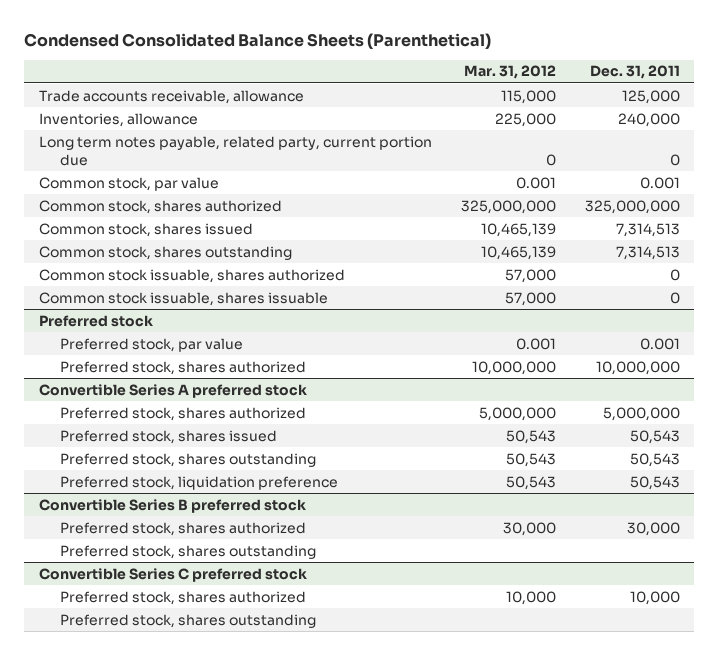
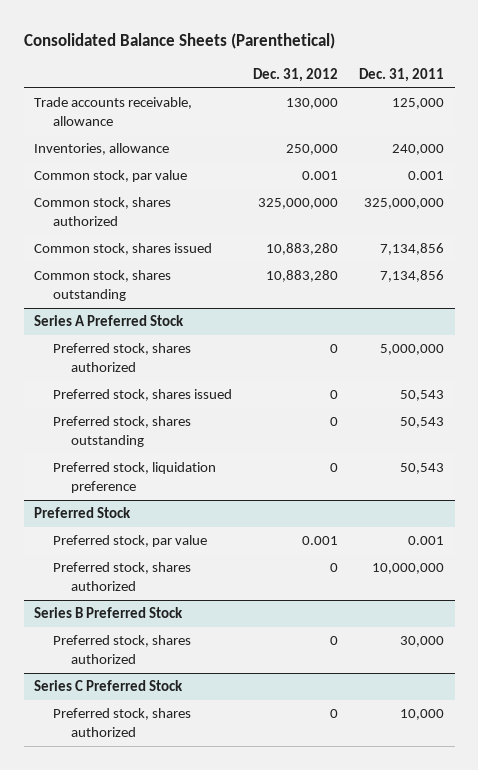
[24,32,492,49] Condensed Consolidated Balance Sheets (Parenthetical) -> [23,33,335,50] Consolidated Balance Sheets (Parenthetical)
[463,65,556,80] Mar. 31, 2012 -> none
none -> [252,68,338,83] Dec. 31, 2012
[38,135,432,166] Long term notes payable, related party, current portion due -> none
[38,268,345,283] Common stock issuable, shares authorized -> none
[38,291,328,306] Common stock issuable, shares issuable -> none
[38,314,153,327] Preferred stock -> none
[60,337,244,352] Preferred stock, par value -> none
[60,360,307,375] Preferred stock, shares authorized -> none
[615,222,680,237] 7,314,513 -> [379,243,444,256] 7,134,856
[615,245,680,260] 7,314,513 -> [379,270,444,283] 7,134,856
[38,383,307,398] Convertible Series A preferred stock -> [34,315,185,327] Series A Preferred Stock
none -> [34,507,132,519] Preferred Stock
none -> [52,535,207,548] Preferred stock, par value
none -> [52,562,191,591] Preferred stock, shares authorized
[38,498,306,513] Convertible Series B preferred stock -> [34,607,184,619] Series B Preferred Stock
[60,544,317,559] Preferred stock, shares outstanding -> none
[38,567,307,582] Convertible Series C preferred stock -> [34,680,184,692] Series C Preferred Stock
[60,613,317,628] Preferred stock, shares outstanding -> none

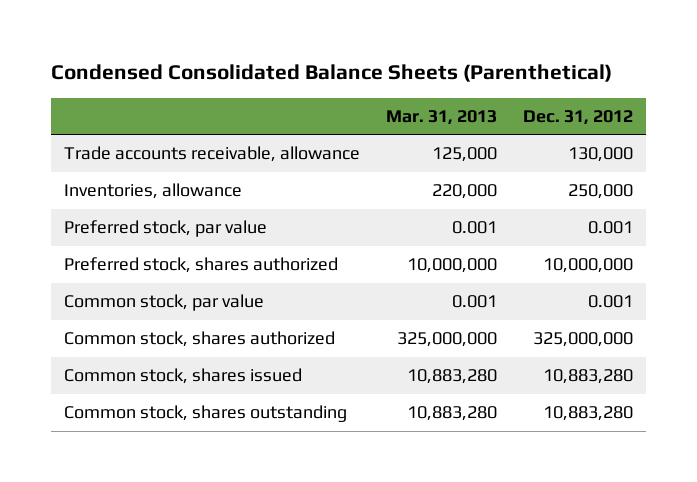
[23,33,335,50] Consolidated Balance Sheets (Parenthetical) -> [51,64,613,83] Condensed Consolidated Balance Sheets (Parenthetical)
[358,68,444,83] Dec. 31, 2011 -> none
none -> [386,109,498,125] Mar. 31, 2013
none -> [64,220,268,238] Preferred stock, par value
none -> [64,257,339,274] Preferred stock, shares authorized
[34,315,185,327] Series A Preferred Stock -> none
[52,343,191,372] Preferred stock, shares authorized -> none
[52,389,232,402] Preferred stock, shares issued -> none
[52,416,191,447] Preferred stock, shares outstanding -> none
[52,462,216,493] Preferred stock, liquidation preference -> none
[34,507,132,519] Preferred Stock -> none
[52,535,207,548] Preferred stock, par value -> none
[52,562,191,591] Preferred stock, shares authorized -> none
[34,607,184,619] Series B Preferred Stock -> none
[52,635,191,664] Preferred stock, shares authorized -> none
[34,680,184,692] Series C Preferred Stock -> none
[52,708,191,737] Preferred stock, shares authorized -> none

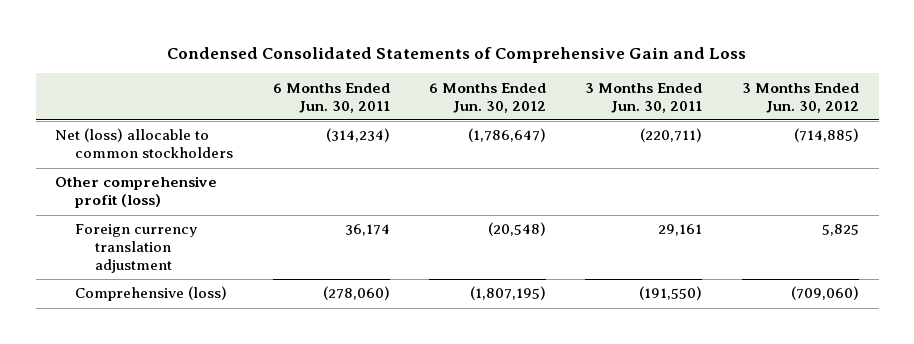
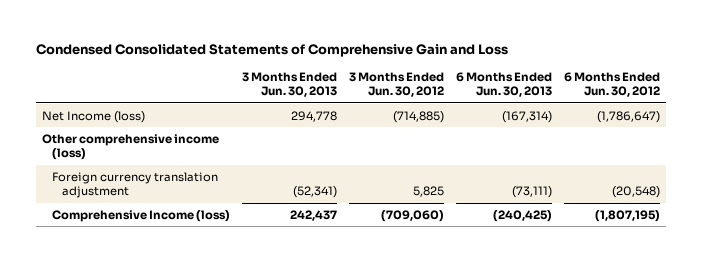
[272,82,390,113] 6 Months Ended Jun. 30, 2011 -> none
[585,82,703,113] 3 Months Ended Jun. 30, 2011 -> none
none -> [241,72,337,98] 3 Months Ended Jun. 30, 2013
none -> [455,72,552,98] 6 Months Ended Jun. 30, 2013
[55,128,234,159] Net (loss) allocable to common stockholders -> [41,110,145,123] Net Income (loss)
[55,176,218,209] Other comprehensive profit (loss) -> [41,133,219,161] Other comprehensive income (loss)
[75,286,228,302] Comprehensive (loss) -> [51,209,230,222] Comprehensive Income (loss)

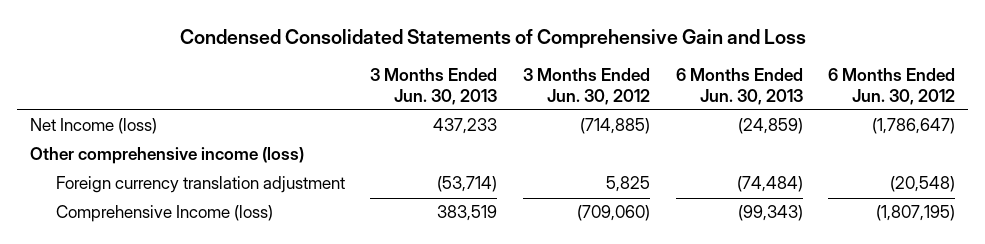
[290,110,337,122] 294,778 -> [433,118,498,135] 437,233
[501,110,552,123] (167,314) -> [737,118,803,135] (24,859)
[292,186,337,199] (52,341) -> [437,176,498,193] (53,714)
[511,186,552,199] (73,111) -> [736,176,803,193] (74,484)
[289,209,337,221] 242,437 -> [437,205,498,222] 383,519
[492,209,552,222] (240,425) -> [737,205,803,222] (99,343)

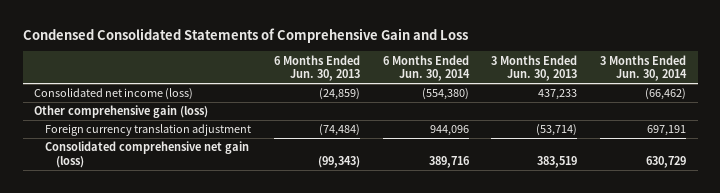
[523,68,651,105] 3 Months Ended Jun. 30, 2012 -> none
[828,68,956,105] 6 Months Ended Jun. 30, 2012 -> none
none -> [382,54,470,82] 6 Months Ended Jun. 30, 2014
none -> [600,54,688,82] 3 Months Ended Jun. 30, 2014
[30,118,158,135] Net Income (loss) -> [33,88,193,101] Consolidated net income (loss)
[30,147,305,165] Other comprehensive income (loss) -> [33,105,208,119] Other comprehensive gain (loss)
[55,205,273,223] Comprehensive Income (loss) -> [44,141,249,168] Consolidated comprehensive net gain (loss)

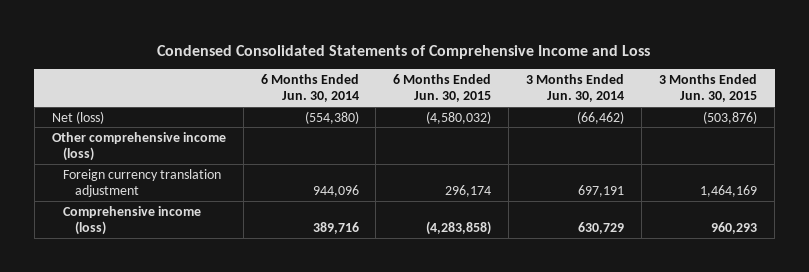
[22,27,468,43] Condensed Consolidated Statements of Comprehensive Gain and Loss -> [157,44,651,59] Condensed Consolidated Statements of Comprehensive Income and Loss
[273,54,360,82] 6 Months Ended Jun. 30, 2013 -> none
[491,54,578,82] 3 Months Ended Jun. 30, 2013 -> none
none -> [393,73,492,103] 6 Months Ended Jun. 30, 2015
none -> [659,73,758,103] 3 Months Ended Jun. 30, 2015
[33,88,193,101] Consolidated net income (loss) -> [51,110,104,124] Net (loss)
[33,105,208,119] Other comprehensive gain (loss) -> [51,131,226,162] Other comprehensive income (loss)
[44,141,249,168] Consolidated comprehensive net gain (loss) -> [63,205,202,236] Comprehensive income (loss)

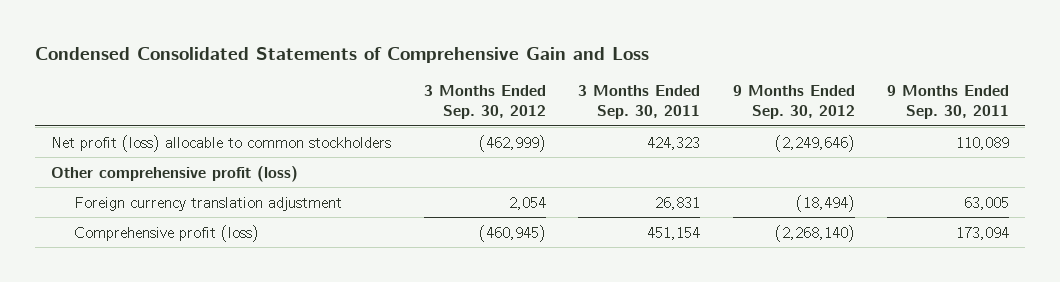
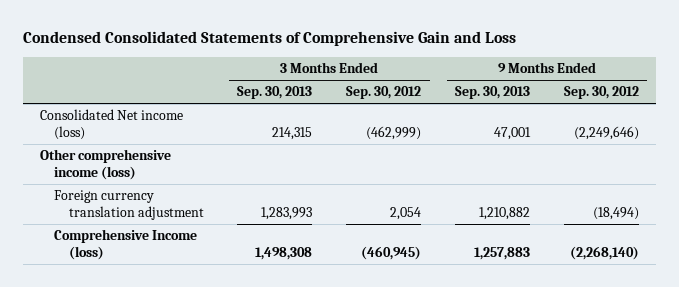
[578,85,701,120] 3 Months Ended Sep. 30, 2011 -> none
[887,85,1010,120] 9 Months Ended Sep. 30, 2011 -> none
none -> [237,86,313,100] Sep. 30, 2013
none -> [455,86,531,100] Sep. 30, 2013
[51,134,392,152] Net profit (loss) allocable to common stockholders -> [39,109,183,140] Consolidated Net income (loss)
[51,165,299,182] Other comprehensive profit (loss) -> [39,149,171,180] Other comprehensive income (loss)
[74,224,260,242] Comprehensive profit (loss) -> [54,229,198,260] Comprehensive Income (loss)

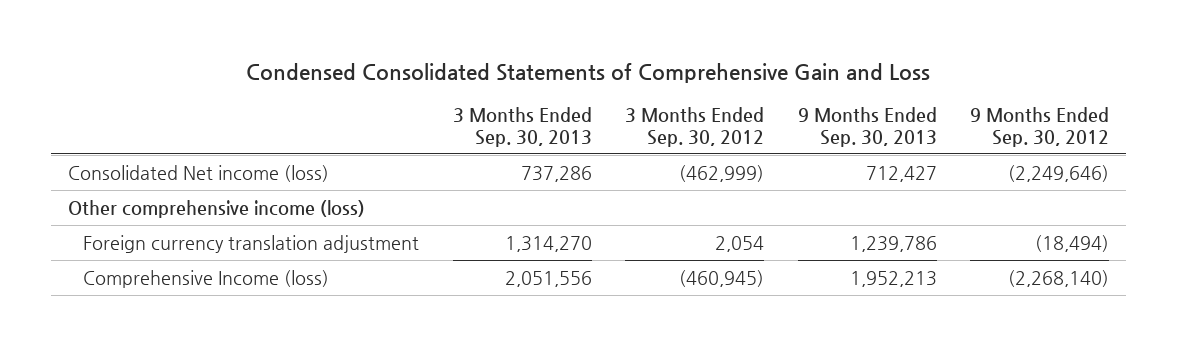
[272,126,313,140] 214,315 -> [520,165,592,182] 737,286
[494,126,532,140] 47,001 -> [865,165,937,182] 712,427
[261,206,313,220] 1,283,993 -> [504,235,592,252] 1,314,270
[479,206,531,220] 1,210,882 -> [849,235,937,252] 1,239,786
[255,246,313,260] 1,498,308 -> [504,270,592,287] 2,051,556
[474,246,531,260] 1,257,883 -> [849,270,937,287] 1,952,213

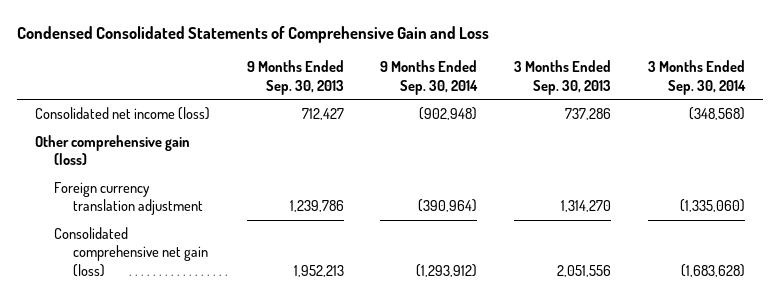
[625,106,765,147] 3 Months Ended Sep. 30, 2012 -> none
[970,106,1110,147] 9 Months Ended Sep. 30, 2012 -> none
none -> [380,60,479,95] 9 Months Ended Sep. 30, 2014
none -> [647,60,746,95] 3 Months Ended Sep. 30, 2014
[67,164,329,182] Consolidated Net income (loss) -> [34,107,210,121] Consolidated net income (loss)
[67,199,365,218] Other comprehensive income (loss) -> [34,135,190,166] Other comprehensive gain (loss)
[83,269,330,288] Comprehensive Income (loss) -> [54,227,209,277] Consolidated comprehensive net gain (loss)

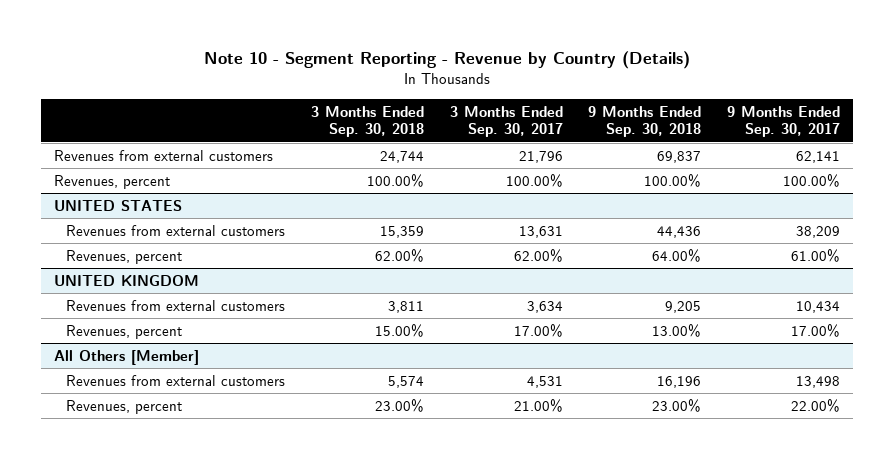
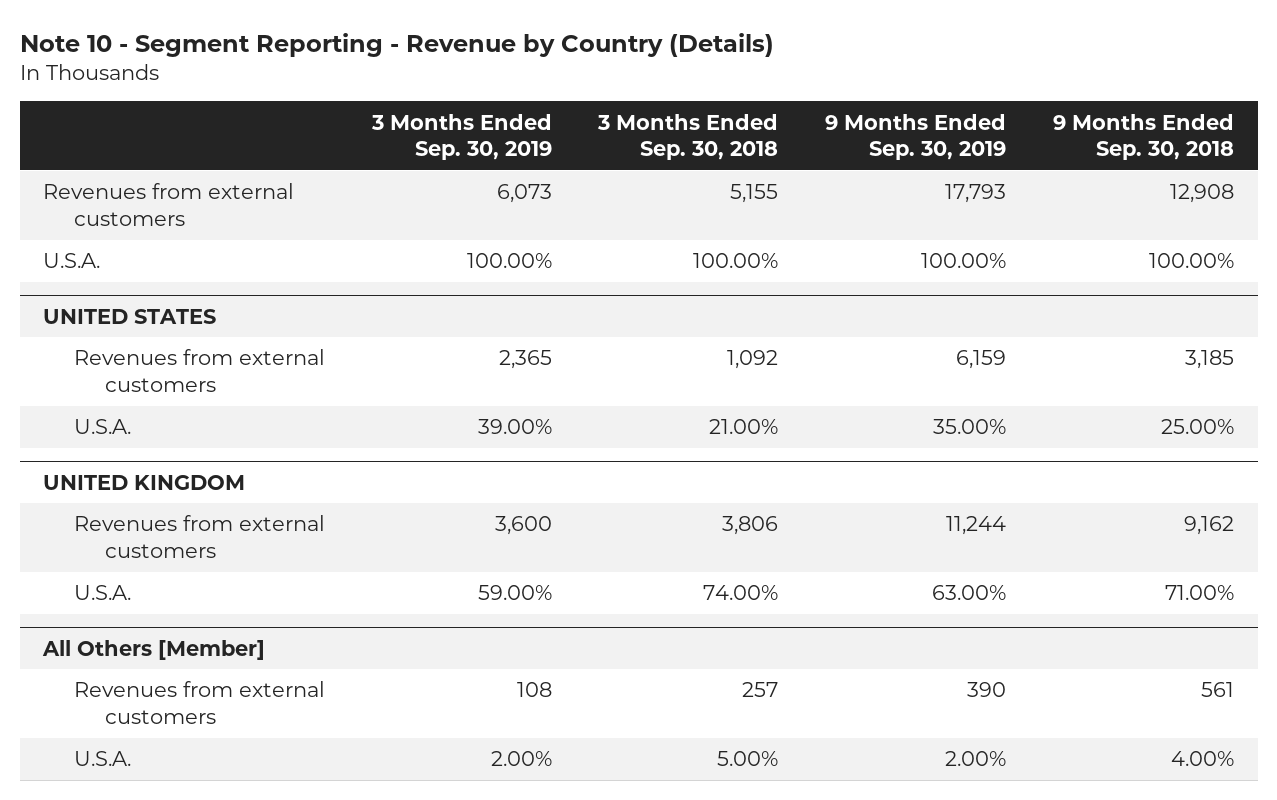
[449,105,563,138] 3 Months Ended Sep. 30, 2017 -> none
[726,105,840,138] 9 Months Ended Sep. 30, 2017 -> none
none -> [370,113,552,161] 3 Months Ended Sep. 30, 2019
none -> [825,113,1007,161] 9 Months Ended Sep. 30, 2019
[54,174,171,189] Revenues, percent -> none
[379,150,424,163] 24,744 -> [730,184,779,204] 5,155
[657,150,702,163] 69,837 -> [1170,184,1235,204] 12,908
none -> [43,253,101,269] U.S.A.
[66,249,183,264] Revenues, percent -> none
[379,225,424,238] 15,359 -> [727,350,779,370] 1,092
[657,225,702,238] 44,436 -> [1185,350,1235,370] 3,185
none -> [73,419,131,435] U.S.A.
[66,324,183,339] Revenues, percent -> none
[387,300,424,313] 3,811 -> [722,516,779,536] 3,806
[665,300,702,313] 9,205 -> [1184,516,1235,536] 9,162
none -> [73,585,131,601] U.S.A.
[66,399,183,414] Revenues, percent -> none
[387,375,424,388] 5,574 -> [742,682,779,698] 257
[657,375,702,388] 16,196 -> [1201,682,1235,698] 561
none -> [73,751,131,767] U.S.A.

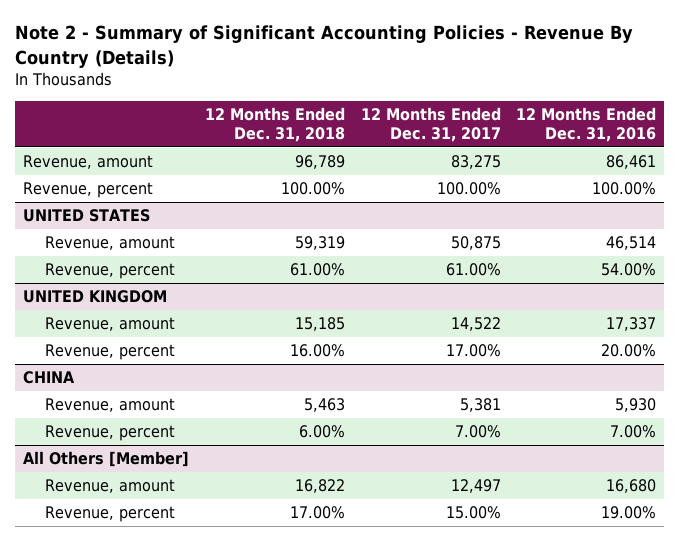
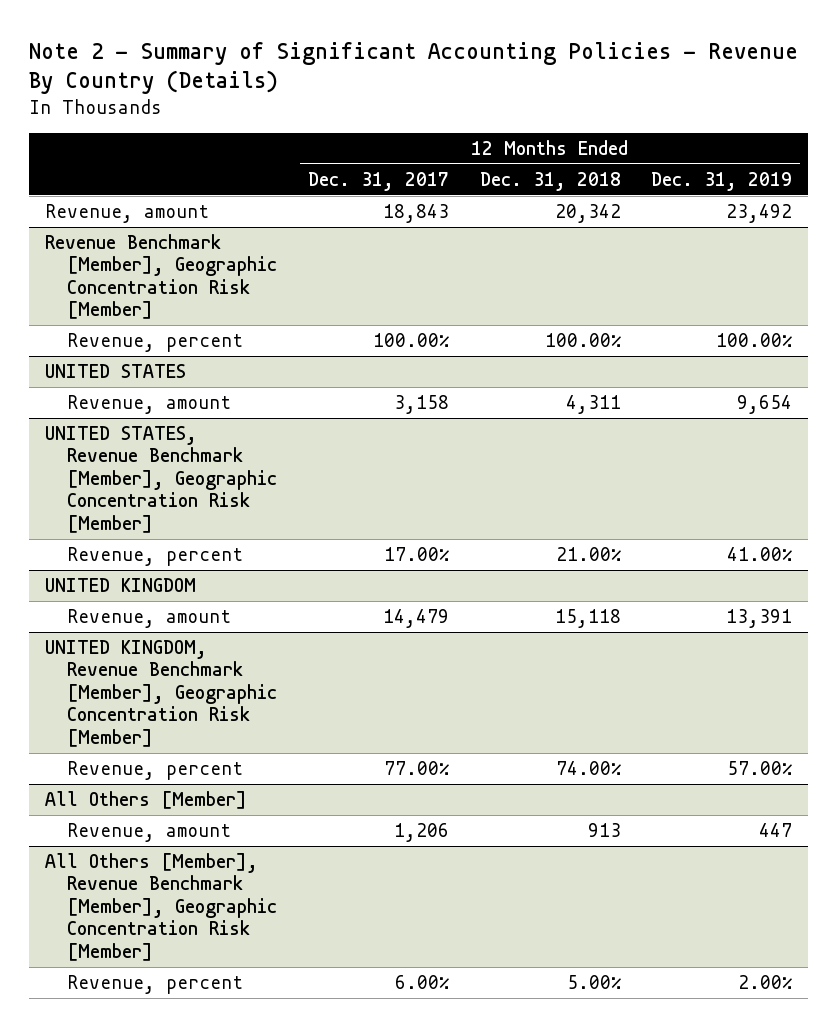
[516,106,657,143] 12 Months Ended Dec. 31, 2016 -> none
none -> [651,171,793,191] Dec. 31, 2019
[294,155,345,170] 96,789 -> [554,204,621,224] 20,342
[450,155,501,170] 83,275 -> [382,204,449,224] 18,843
none -> [44,234,278,320] Revenue Benchmark [Member], Geographic Concentration Risk [Member]
[294,236,345,251] 59,319 -> [565,395,621,415] 4,311
[450,236,501,251] 50,875 -> [393,395,449,415] 3,158
none -> [44,426,278,533] UNITED STATES, Revenue Benchmark [Member], Geographic Concentration Risk [Member]
[289,263,345,277] 61.00% -> [555,547,622,562] 21.00%
[445,263,501,277] 61.00% -> [383,547,450,562] 17.00%
[22,371,75,385] CHINA -> none
[45,398,176,413] Revenue, amount -> none
[45,425,176,442] Revenue, percent -> none
[294,317,345,332] 15,185 -> [554,609,621,629] 15,118
[450,317,501,332] 14,522 -> [382,609,449,629] 14,479
none -> [44,640,278,747] UNITED KINGDOM, Revenue Benchmark [Member], Geographic Concentration Risk [Member]
[289,344,345,358] 16.00% -> [555,761,622,776] 74.00%
[445,344,501,358] 17.00% -> [383,761,450,776] 77.00%
[294,479,345,494] 16,822 -> [587,823,621,838] 913
[450,479,501,494] 12,497 -> [393,823,449,843] 1,206
none -> [44,853,278,961] All Others [Member], Revenue Benchmark [Member], Geographic Concentration Risk [Member]
[289,506,345,520] 17.00% -> [566,975,622,990] 5.00%
[445,506,501,520] 15.00% -> [394,975,450,990] 6.00%

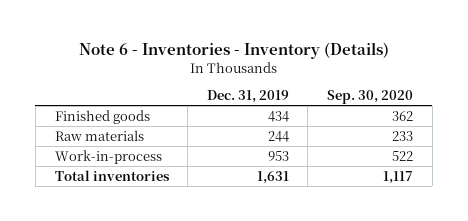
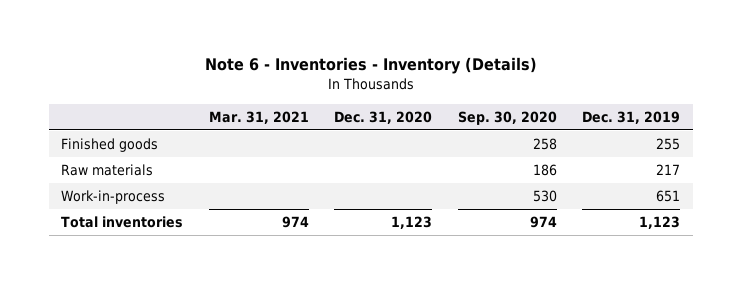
none -> [208,110,309,124] Mar. 31, 2021
none -> [334,110,433,124] Dec. 31, 2020
[267,110,289,122] 434 -> [656,138,681,151] 255
[392,110,414,121] 362 -> [532,138,557,151] 258
[267,130,289,142] 244 -> [656,164,681,176] 217
[392,130,414,141] 233 -> [532,164,557,177] 186
[267,150,289,161] 953 -> [656,190,681,203] 651
[392,150,414,161] 522 -> [532,190,557,203] 530
[256,170,289,184] 1,631 -> [639,216,681,230] 1,123
[383,170,414,184] 1,117 -> [529,216,557,229] 974

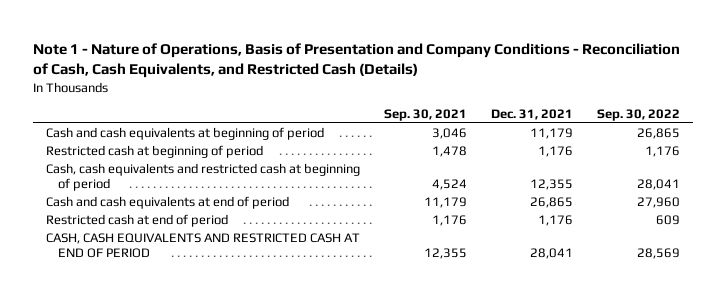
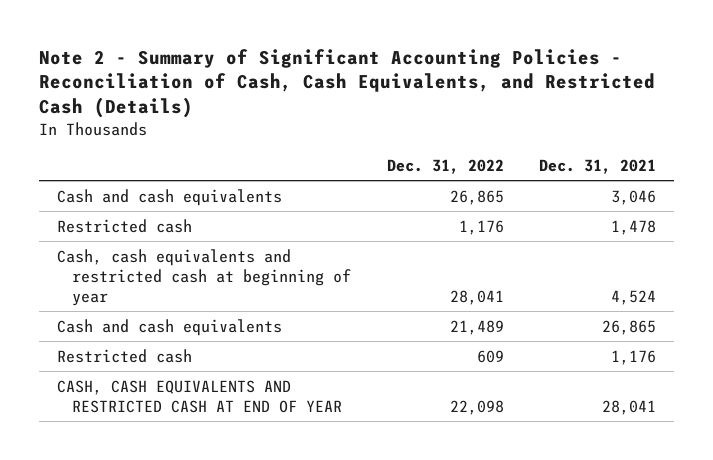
[33,42,681,78] Note 1 - Nature of Operations, Basis of Presentation and Company Conditions - Reconciliation of Cash, Cash Equivalents, and Restricted Cash (Details) -> [38,48,655,119] Note 2 - Summary of Significant Accounting Policies - Reconciliation of Cash, Cash Equivalents, and Restricted Cash (Details)
[383,108,467,121] Sep. 30, 2021 -> none
[597,108,681,121] Sep. 30, 2022 -> none
none -> [386,159,504,175] Dec. 31, 2022
[45,127,324,141] Cash and cash equivalents at beginning of period -> [56,188,282,206] Cash and cash equivalents
[530,128,574,140] 11,179 -> [611,189,657,205] 3,046
[45,145,263,159] Restricted cash at beginning of period -> [56,218,192,233] Restricted cash
[538,146,574,158] 1,176 -> [611,219,657,235] 1,478
[45,163,360,192] Cash, cash equivalents and restricted cash at beginning of period -> [56,248,351,306] Cash, cash equivalents and restricted cash at beginning of year
[530,179,574,191] 12,355 -> [611,289,657,305] 4,524
[45,196,289,210] Cash and cash equivalents at end of period -> [56,318,282,336] Cash and cash equivalents
[45,214,228,228] Restricted cash at end of period -> [56,348,192,363] Restricted cash
[45,233,360,259] CASH, CASH EQUIVALENTS AND RESTRICTED CASH AT END OF PERIOD -> [56,379,342,413] CASH, CASH EQUIVALENTS AND RESTRICTED CASH AT END OF YEAR

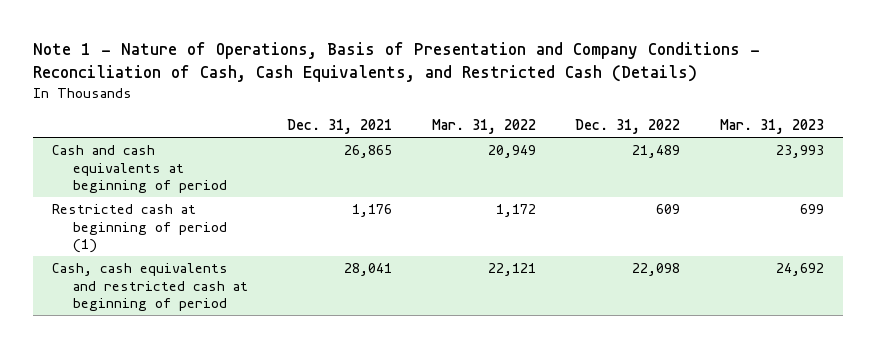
[38,48,655,119] Note 2 - Summary of Significant Accounting Policies - Reconciliation of Cash, Cash Equivalents, and Restricted Cash (Details) -> [32,42,760,83] Note 1 - Nature of Operations, Basis of Presentation and Company Conditions - Reconciliation of Cash, Cash Equivalents, and Restricted Cash (Details)
none -> [431,118,536,134] Mar. 31, 2022
none -> [719,118,824,134] Mar. 31, 2023
[56,318,282,336] Cash and cash equivalents -> none
[56,348,192,363] Restricted cash -> none
[56,379,342,413] CASH, CASH EQUIVALENTS AND RESTRICTED CASH AT END OF YEAR -> none
[56,188,282,206] Cash and cash equivalents -> [52,145,227,193] Cash and cash equivalents at beginning of period
[449,189,504,205] 26,865 -> [632,145,681,159] 21,489
[611,189,657,205] 3,046 -> [344,145,393,159] 26,865
[56,218,192,233] Restricted cash -> [52,204,227,253] Restricted cash at beginning of period (1)
[458,219,504,235] 1,176 -> [656,204,681,215] 609
[611,219,657,235] 1,478 -> [352,204,393,218] 1,176
[56,248,351,306] Cash, cash equivalents and restricted cash at beginning of year -> [52,263,248,311] Cash, cash equivalents and restricted cash at beginning of period
[449,289,504,305] 28,041 -> [632,263,681,277] 22,098
[611,289,657,305] 4,524 -> [344,263,393,277] 28,041

